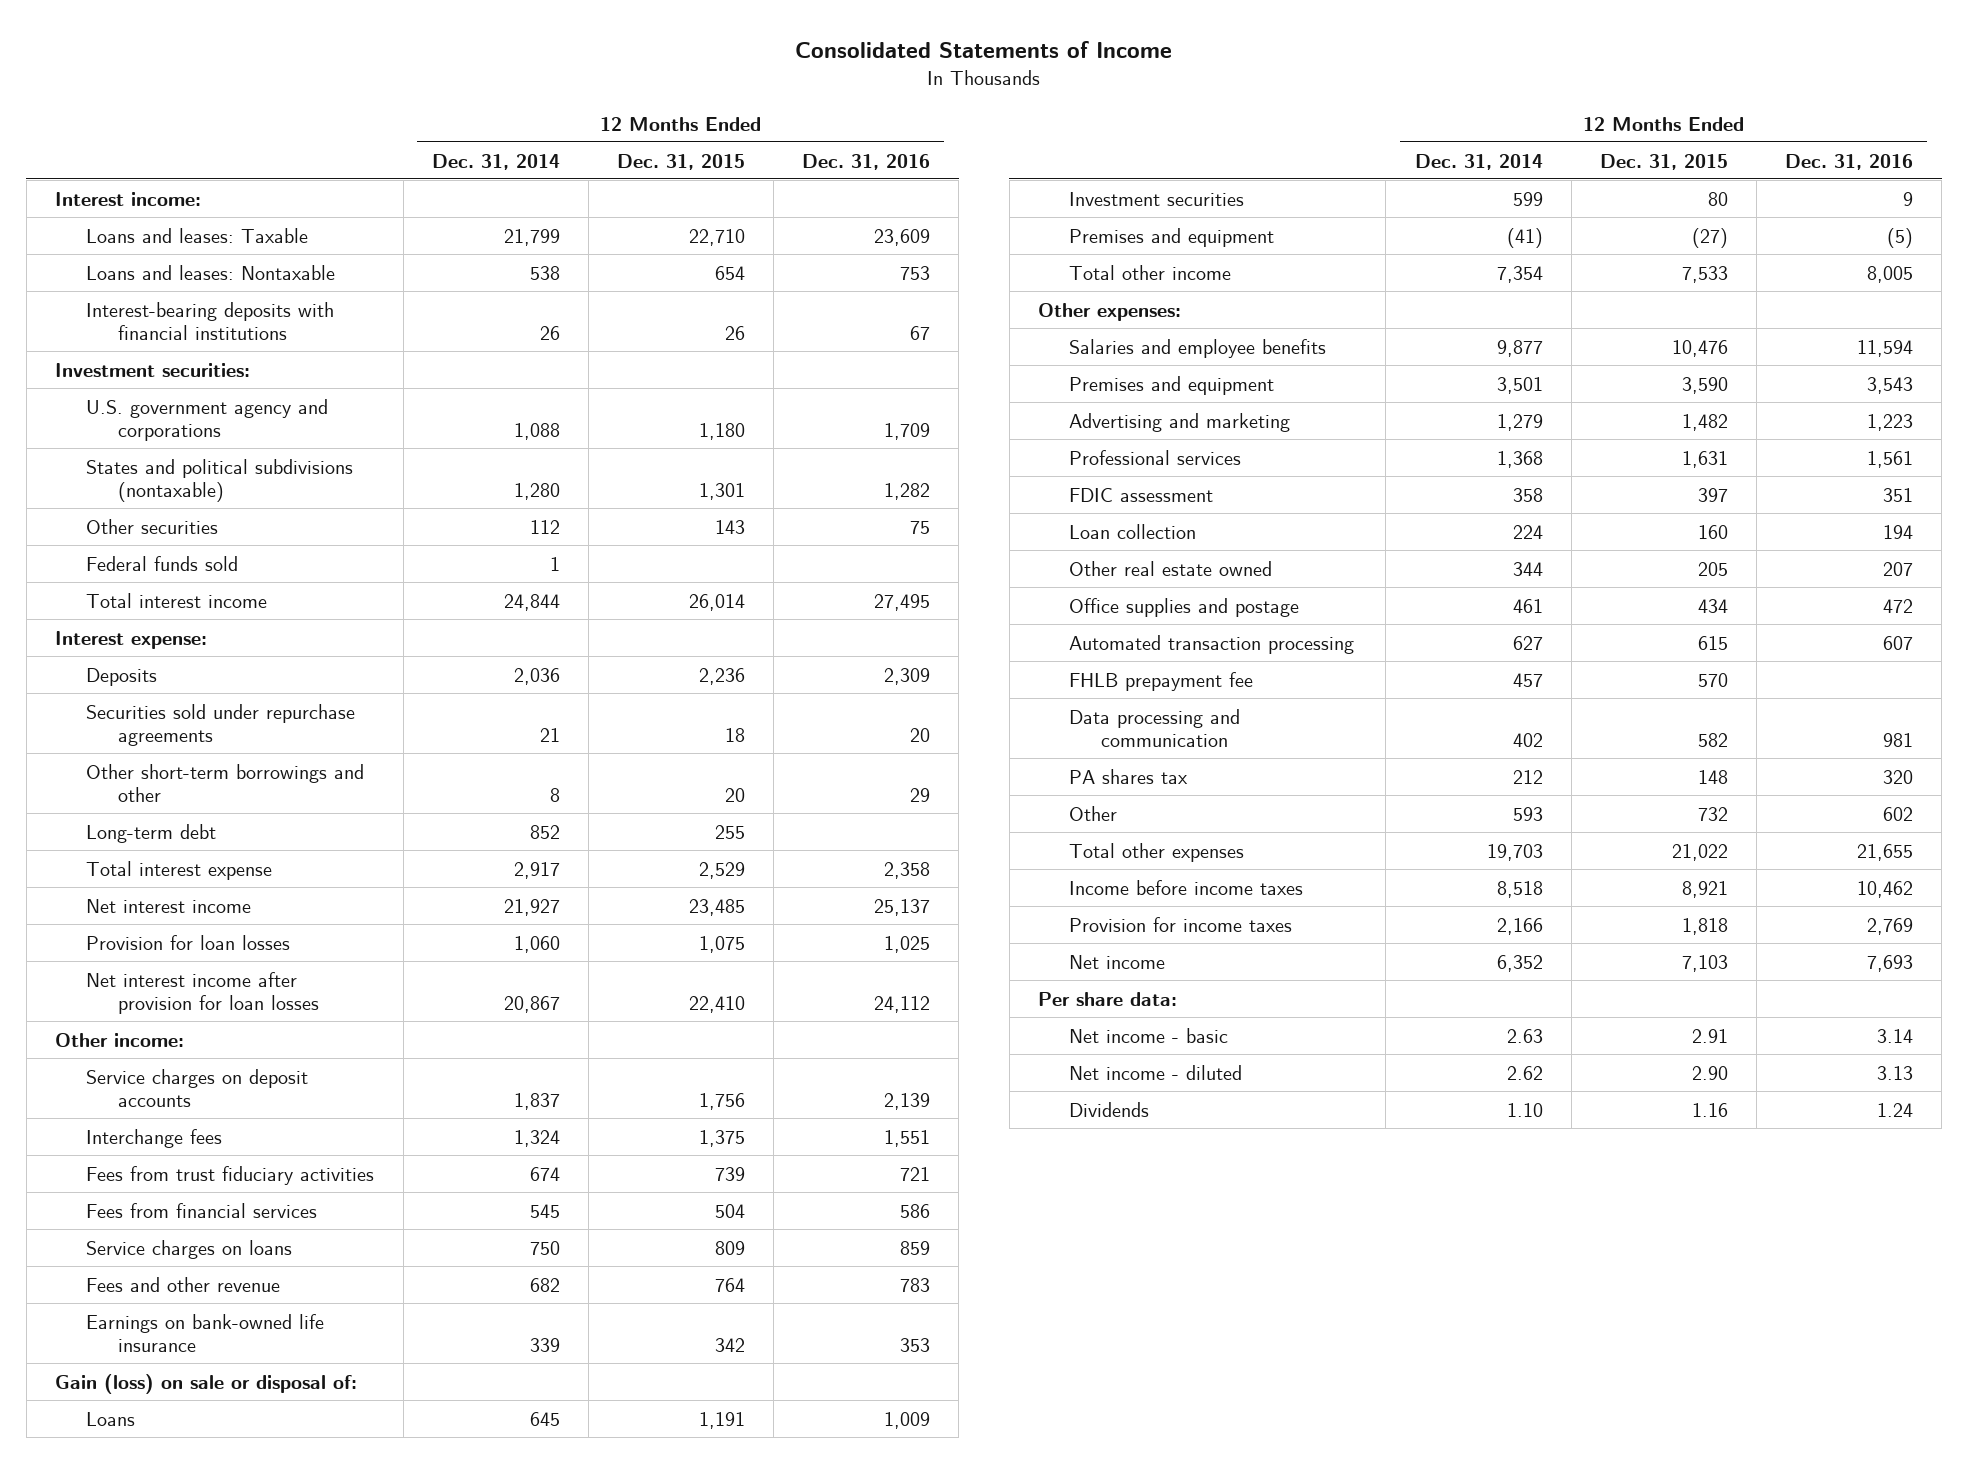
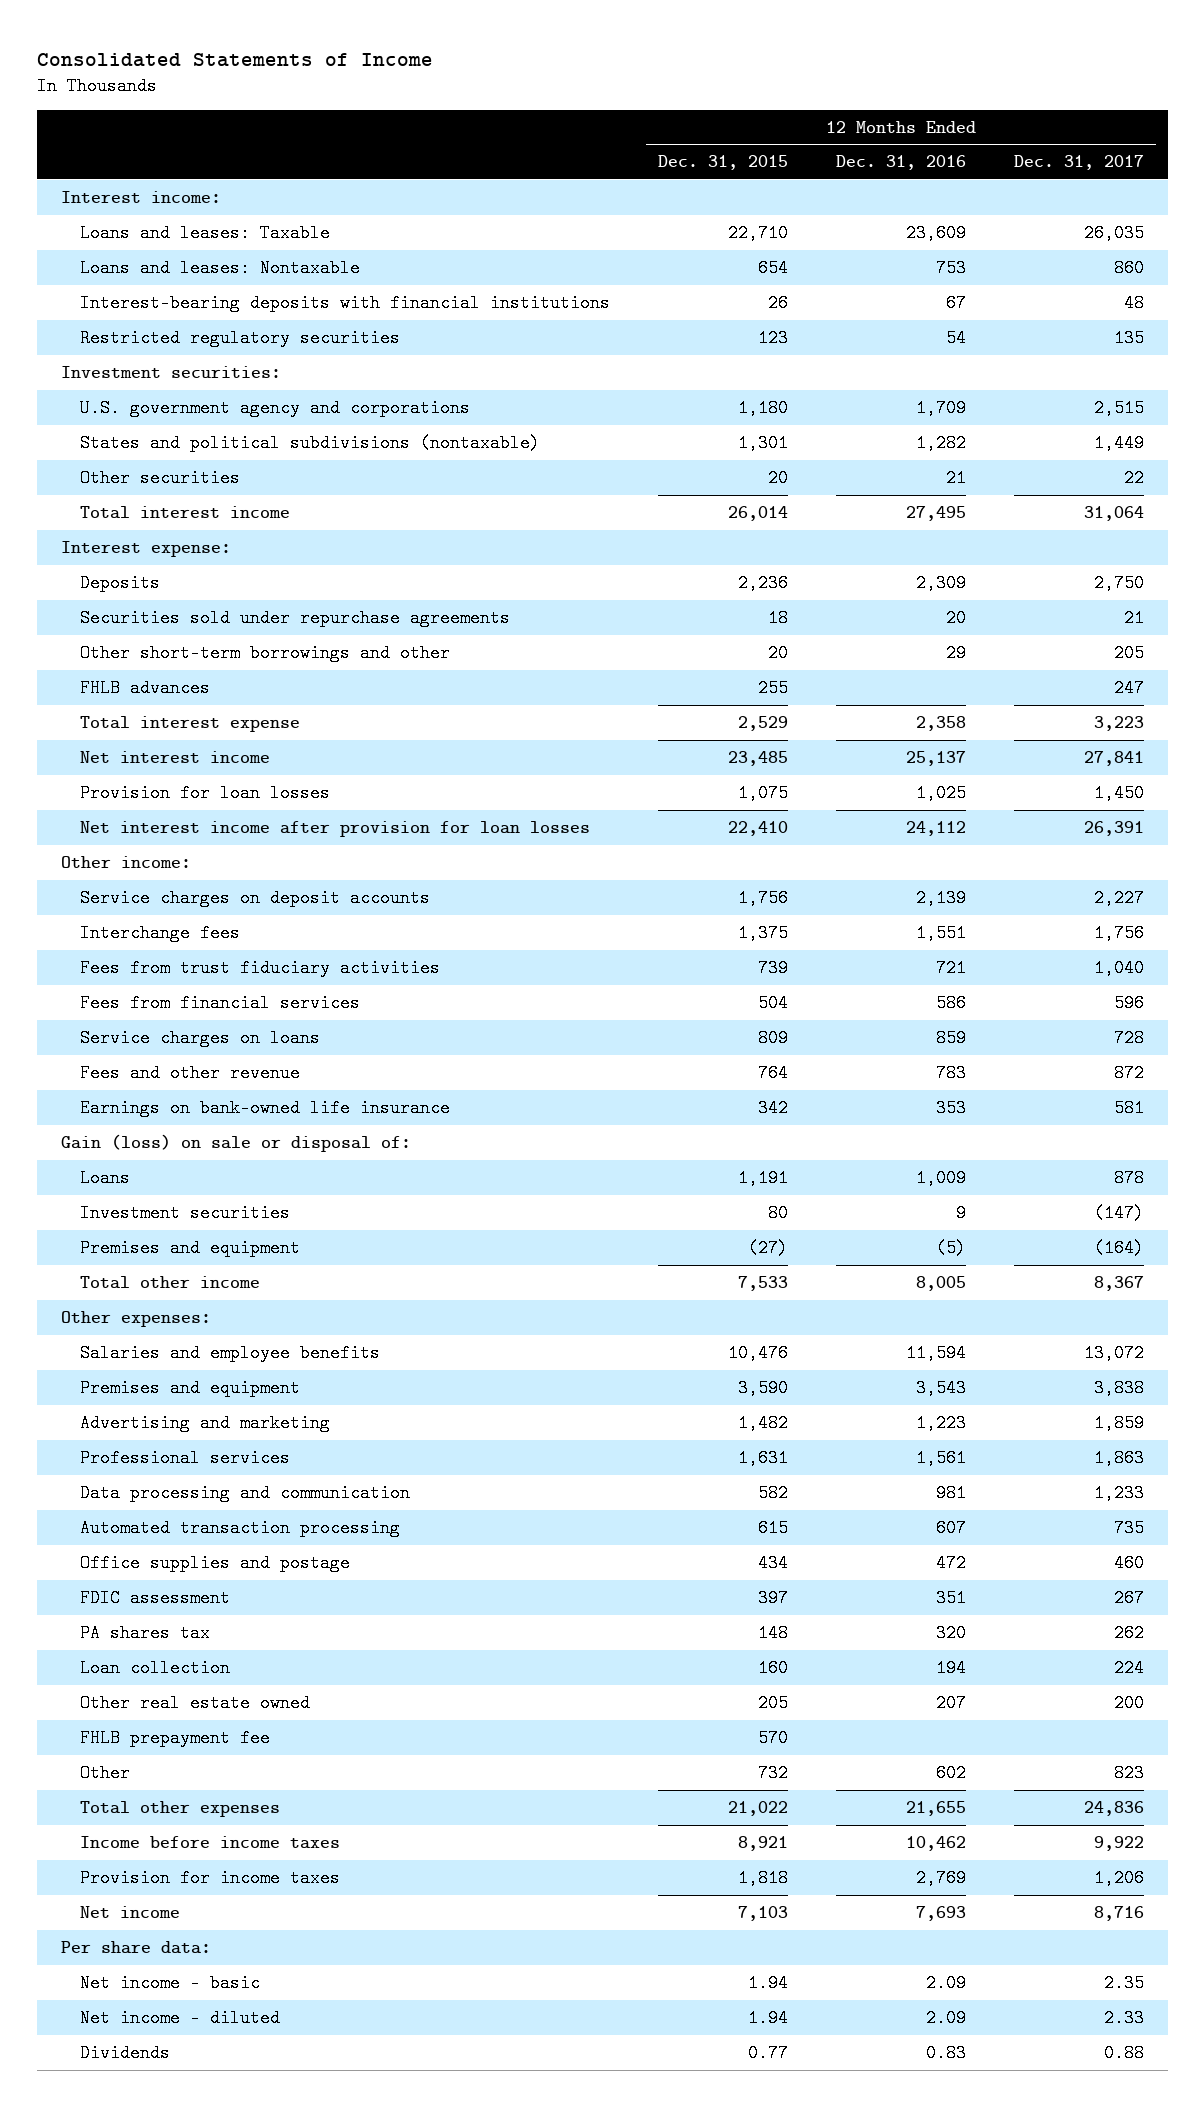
[431,153,560,170] Dec. 31, 2014 -> none
none -> [1013,155,1144,171] Dec. 31, 2017
none -> [80,329,401,348] Restricted regulatory securities
[86,555,239,571] Federal funds sold -> none
[714,519,745,534] 143 -> [767,469,788,488] 20
[910,520,931,534] 75 -> [945,469,966,488] 21
[86,823,217,843] Long-term debt -> [80,679,211,698] FHLB advances
[1069,708,1241,748] Data processing and communication -> [80,1484,411,1503] Data processing and communication
[1069,634,1355,654] Automated transaction processing -> [80,1519,401,1538] Automated transaction processing
[1069,597,1300,617] Office supplies and postage -> [80,1554,351,1573] Office supplies and postage
[1069,768,1189,784] PA shares tax -> [80,1624,211,1643] PA shares tax
[1691,1028,1728,1043] 2.91 -> [747,1974,788,1993] 1.94
[1877,1028,1914,1043] 3.14 -> [925,1974,966,1993] 2.09
[1691,1065,1728,1080] 2.90 -> [747,2009,788,2028] 1.94
[1877,1065,1914,1080] 3.13 -> [925,2009,966,2028] 2.09
[1691,1102,1728,1117] 1.16 -> [747,2044,788,2063] 0.77
[1877,1102,1914,1117] 1.24 -> [925,2044,966,2063] 0.83

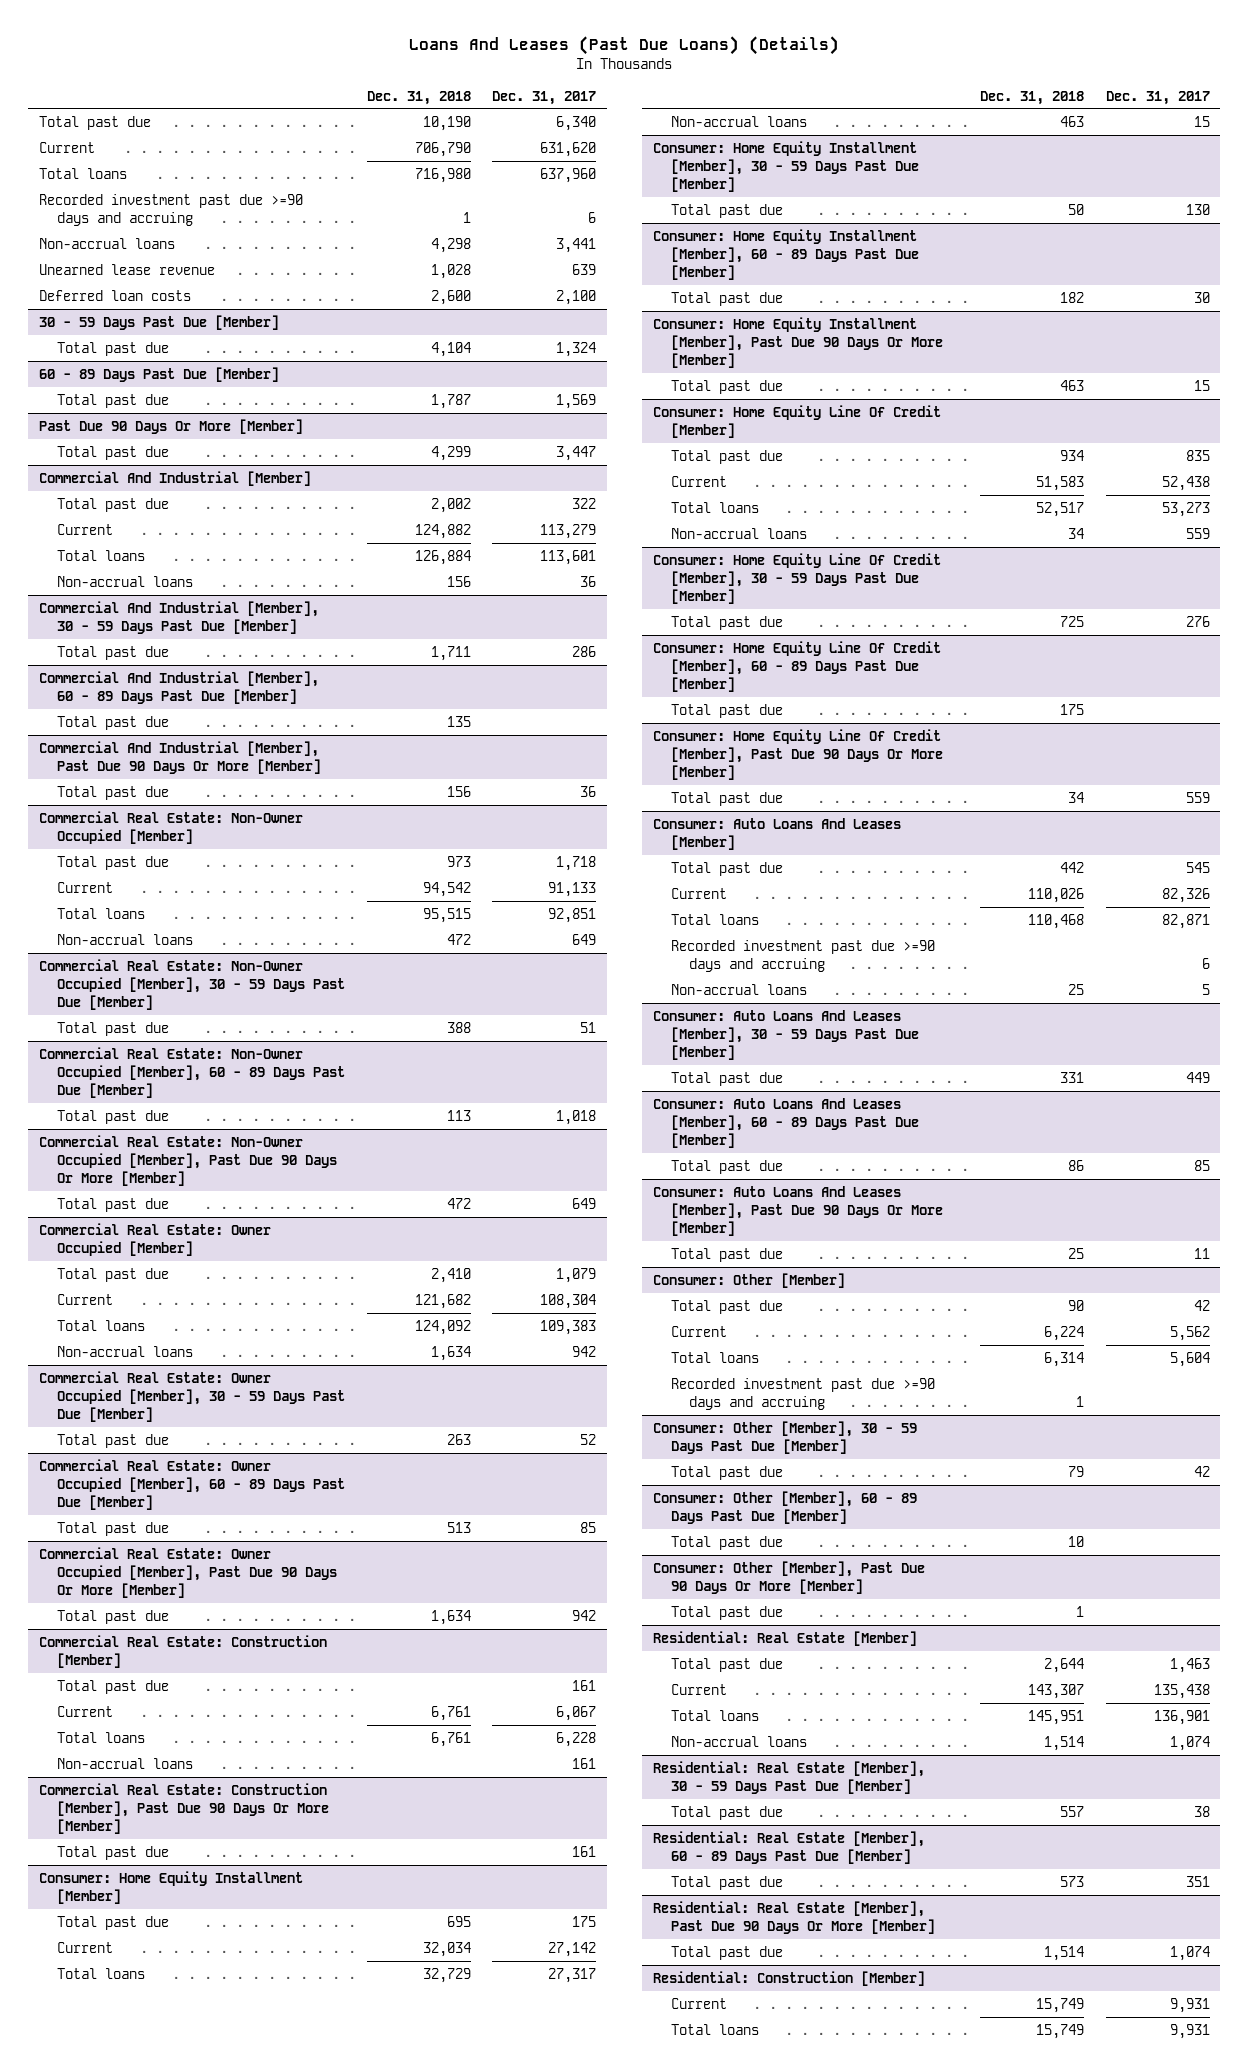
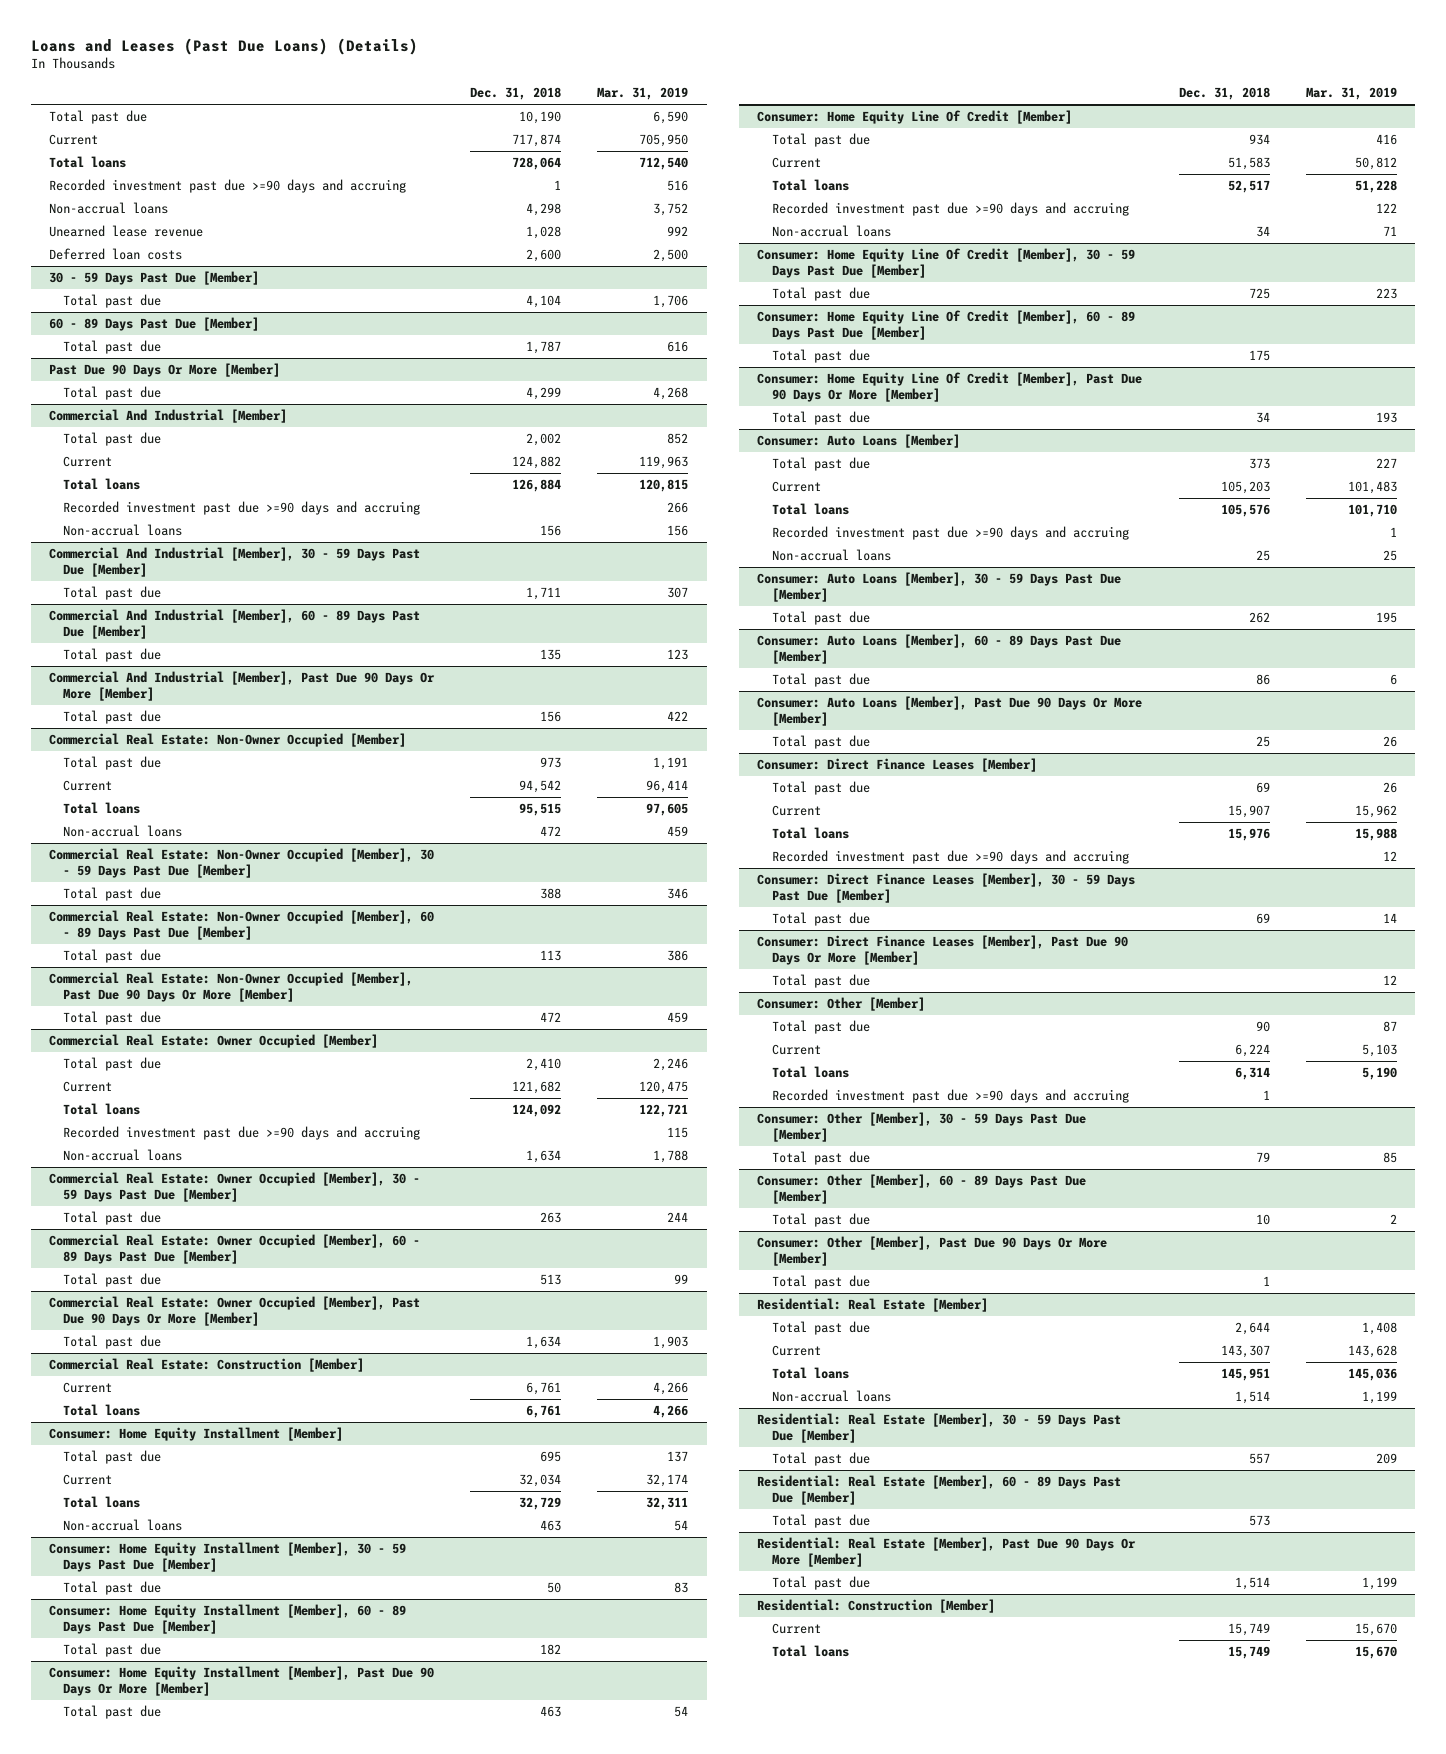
[409,35,840,55] Loans And Leases (Past Due Loans) (Details) -> [30,37,418,55] Loans and Leases (Past Due Loans) (Details)
[492,90,597,105] Dec. 31, 2017 -> none
none -> [597,87,689,101] Mar. 31, 2019
[414,141,471,157] 706,790 -> [512,133,562,147] 717,874
[414,167,471,183] 716,980 -> [512,156,562,170] 728,064
none -> [63,500,421,515] Recorded investment past due >=90 days and accruing
none -> [63,1125,421,1140] Recorded investment past due >=90 days and accruing
[57,1679,170,1694] Total past due -> none
[57,1757,194,1769] Non-accrual loans -> none
[38,1782,330,1835] Commercial Real Estate: Construction [Member], Past Due 90 Days Or More [Member] -> none
[57,1845,170,1860] Total past due -> none
none -> [771,201,1129,216] Recorded investment past due >=90 days and accruing
[652,817,901,850] Consumer: Auto Loans And Leases [Member] -> [757,433,961,448] Consumer: Auto Loans [Member]
[1060,861,1085,873] 442 -> [1248,457,1270,469] 373
[1028,887,1085,903] 110,026 -> [1220,480,1270,494] 105,203
[1028,913,1085,929] 110,468 -> [1220,503,1270,517] 105,576
[652,1009,919,1061] Consumer: Auto Loans And Leases [Member], 30 - 59 Days Past Due [Member] -> [757,571,1122,603] Consumer: Auto Loans [Member], 30 - 59 Days Past Due [Member]
[1060,1071,1085,1083] 331 -> [1248,611,1270,623] 262
[652,1097,919,1149] Consumer: Auto Loans And Leases [Member], 60 - 89 Days Past Due [Member] -> [757,633,1122,665] Consumer: Auto Loans [Member], 60 - 89 Days Past Due [Member]
[652,1185,943,1237] Consumer: Auto Loans And Leases [Member], Past Due 90 Days Or More [Member] -> [757,695,1143,727] Consumer: Auto Loans [Member], Past Due 90 Days Or More [Member]
none -> [757,757,1038,772] Consumer: Direct Finance Leases [Member]
none -> [771,780,870,795] Total past due
none -> [771,804,821,816] Current
none -> [771,826,849,839] Total loans
none -> [771,849,1129,864] Recorded investment past due >=90 days and accruing
none -> [757,872,1136,904] Consumer: Direct Finance Leases [Member], 30 - 59 Days Past Due [Member]
none -> [771,911,870,926] Total past due
none -> [757,934,1129,966] Consumer: Direct Finance Leases [Member], Past Due 90 Days Or More [Member]
none -> [771,973,870,988] Total past due

